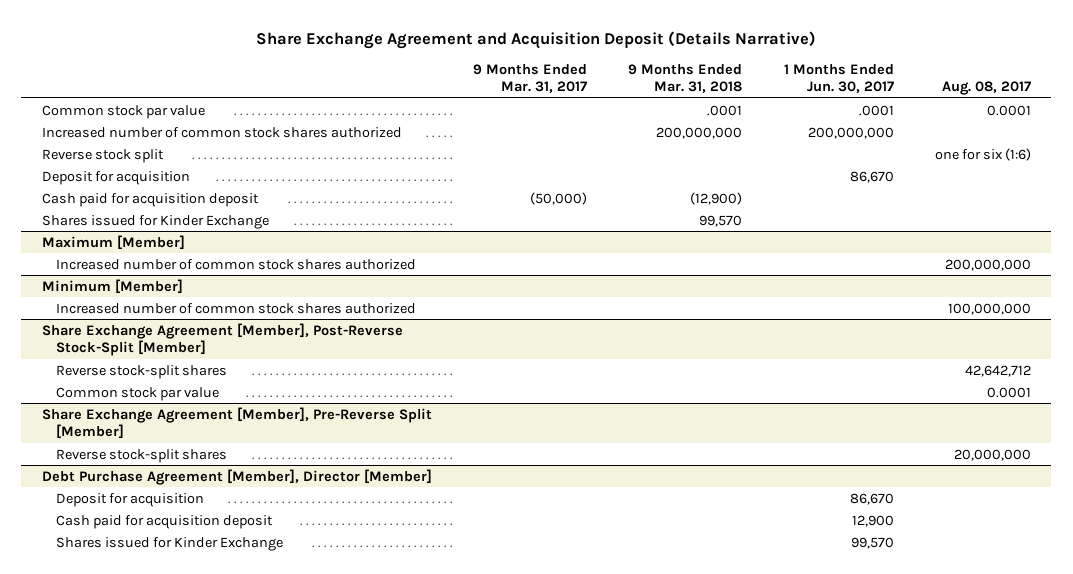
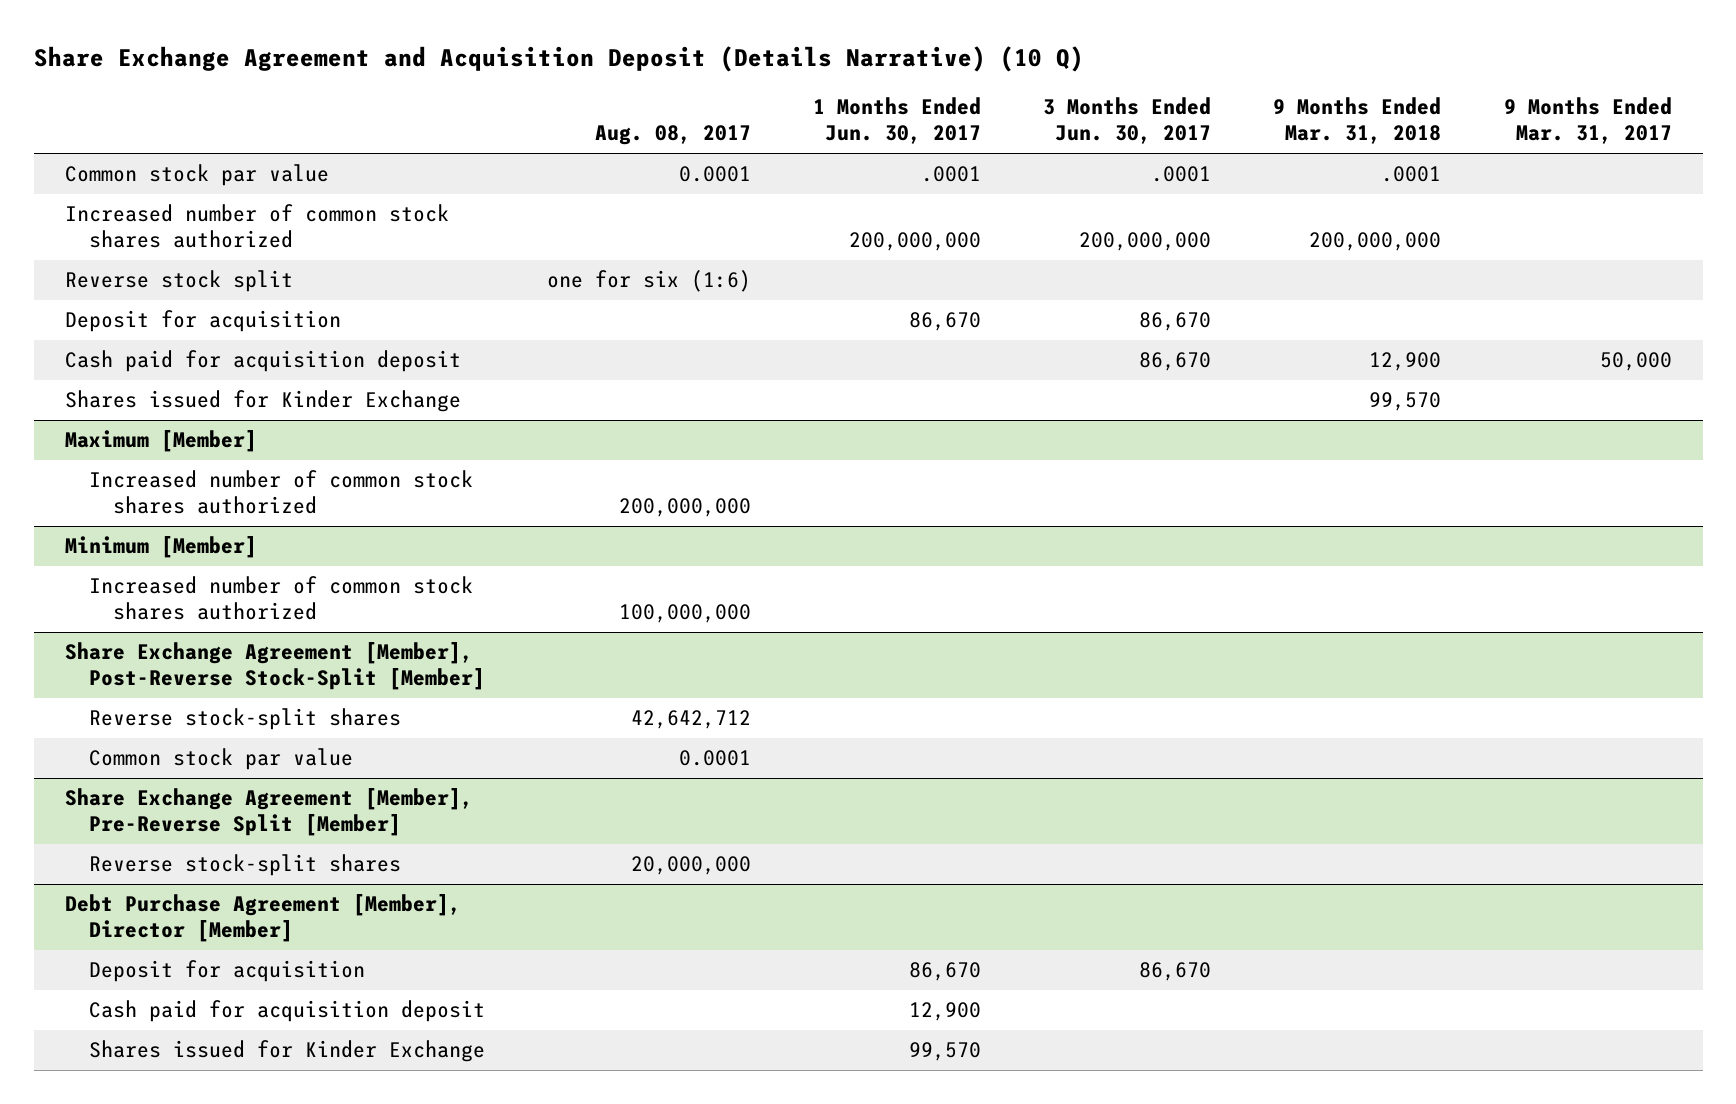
[256,30,817,49] Share Exchange Agreement and Acquisition Deposit (Details Narrative) -> [33,46,1084,73] Share Exchange Agreement and Acquisition Deposit (Details Narrative) (10 Q)
none -> [1043,97,1212,145] 3 Months Ended Jun. 30, 2017
[530,191,588,205] (50,000) -> [1599,352,1672,372] 50,000
[690,191,743,205] (12,900) -> [1369,352,1442,372] 12,900

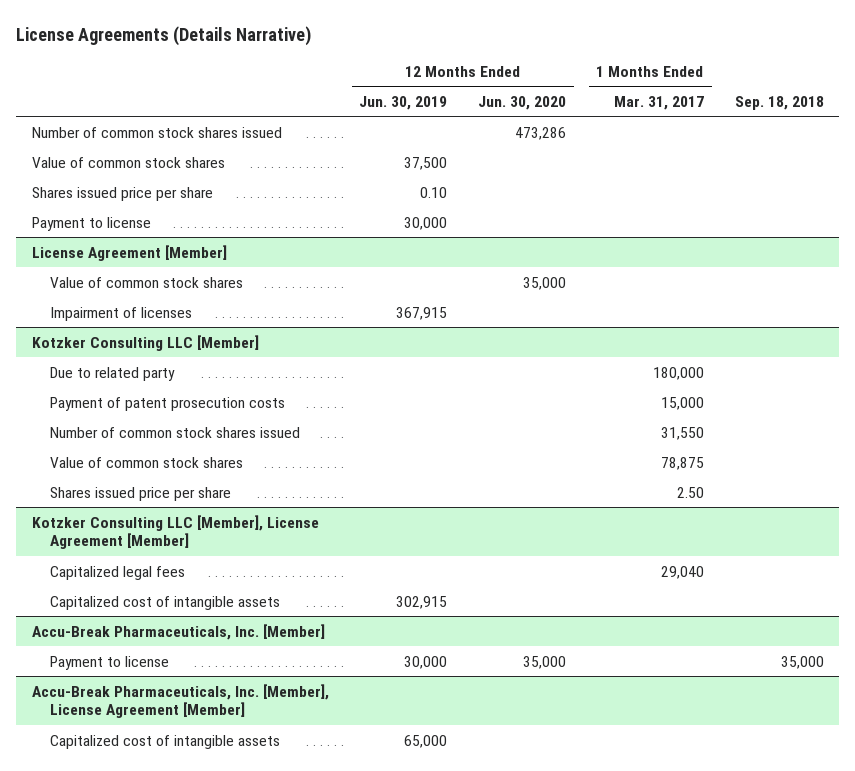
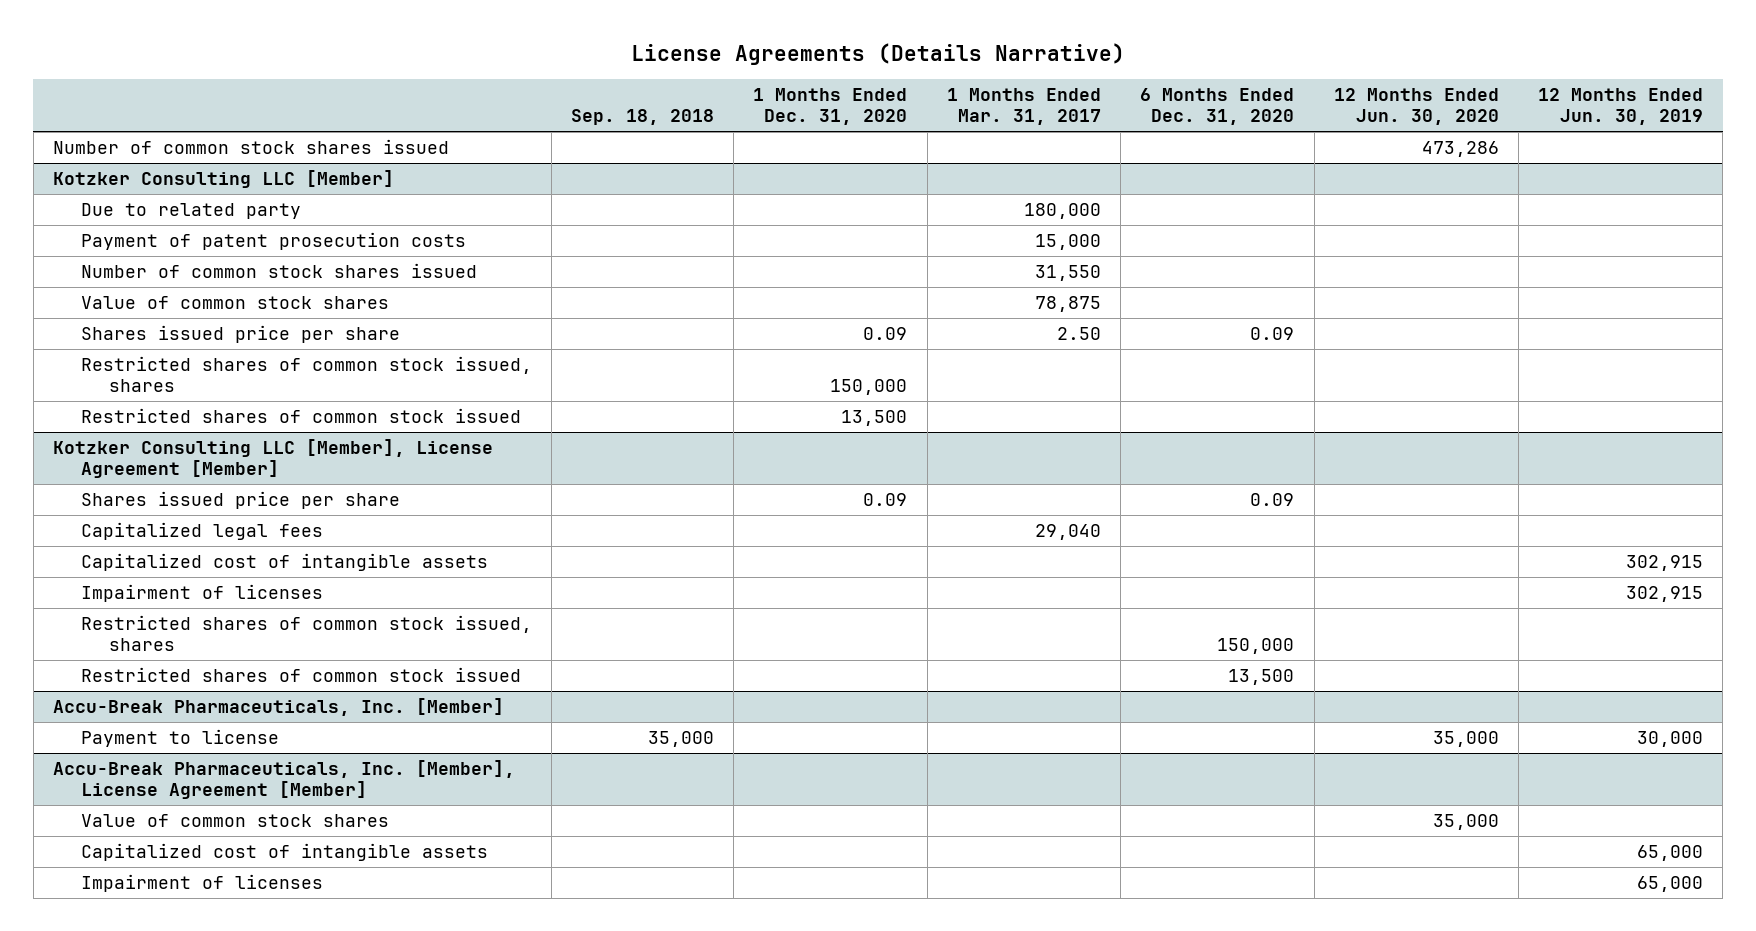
none -> [753,88,908,126] 1 Months Ended Dec. 31, 2020
none -> [1140,88,1295,126] 6 Months Ended Dec. 31, 2020
[31,156,225,168] Value of common stock shares -> none
[31,186,213,201] Shares issued price per share -> none
[31,216,151,231] Payment to license -> none
[31,244,227,261] License Agreement [Member] -> none
[50,276,244,288] Value of common stock shares -> none
[50,306,193,321] Impairment of licenses -> none
none -> [80,356,532,393] Restricted shares of common stock issued, shares
none -> [80,408,521,424] Restricted shares of common stock issued
none -> [80,491,400,510] Shares issued price per share
none -> [80,584,323,603] Impairment of licenses
none -> [80,615,532,652] Restricted shares of common stock issued, shares
none -> [80,667,521,683] Restricted shares of common stock issued
none -> [80,814,389,828] Value of common stock shares
none -> [80,874,323,893] Impairment of licenses

